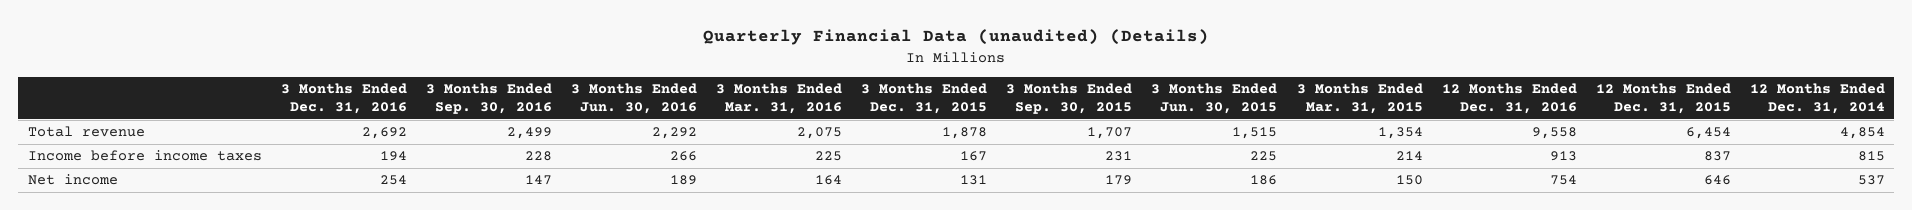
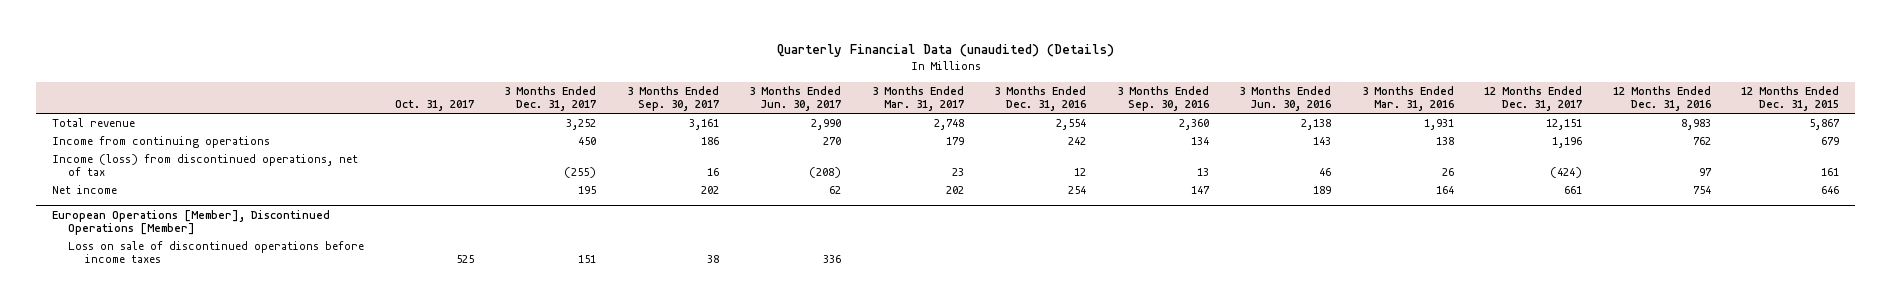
[861,83,988,115] 3 Months Ended Dec. 31, 2015 -> none
[1006,83,1133,115] 3 Months Ended Sep. 30, 2015 -> none
[1151,83,1278,115] 3 Months Ended Jun. 30, 2015 -> none
[1296,83,1423,115] 3 Months Ended Mar. 31, 2015 -> none
[1749,83,1885,115] 12 Months Ended Dec. 31, 2014 -> none
none -> [394,100,474,112] Oct. 31, 2017
none -> [504,85,597,112] 3 Months Ended Dec. 31, 2017
none -> [626,85,719,112] 3 Months Ended Sep. 30, 2017
none -> [749,85,842,112] 3 Months Ended Jun. 30, 2017
none -> [871,85,964,112] 3 Months Ended Mar. 31, 2017
none -> [1484,85,1583,112] 12 Months Ended Dec. 31, 2017
[27,150,262,162] Income before income taxes -> none
[361,127,407,140] 2,692 -> [1056,118,1087,130] 2,554
[506,127,552,140] 2,499 -> [1178,118,1209,130] 2,360
[651,127,697,140] 2,292 -> [1301,118,1332,130] 2,138
[797,127,843,140] 2,075 -> [1423,118,1454,130] 1,931
[1531,127,1577,140] 9,558 -> [1680,118,1711,130] 8,983
[1685,127,1731,140] 6,454 -> [1809,118,1841,130] 5,867
none -> [51,135,270,148] Income from continuing operations
none -> [51,153,358,177] Income (loss) from discontinued operations, net of tax
none -> [51,209,330,236] European Operations [Member], Discontinued Operations [Member]
none -> [68,240,365,264] Loss on sale of discontinued operations before income taxes

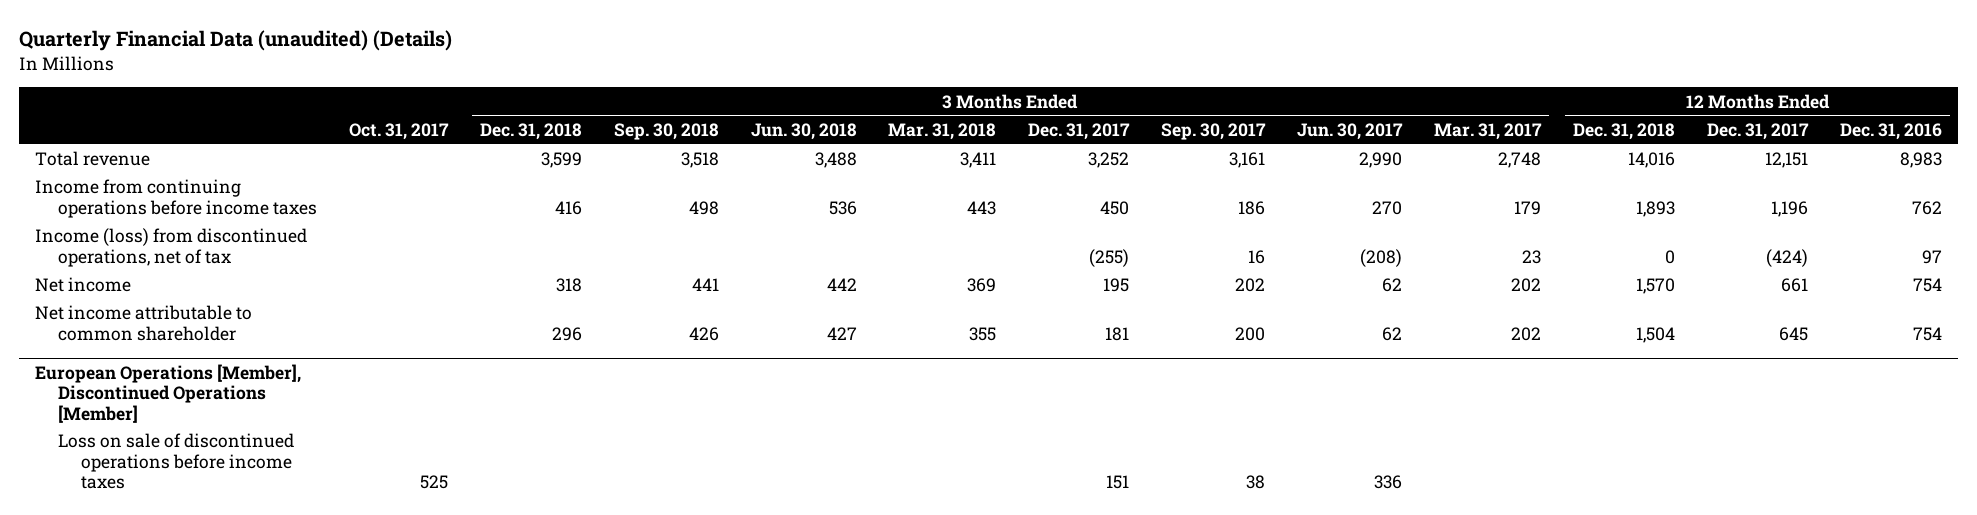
[994,85,1087,112] 3 Months Ended Dec. 31, 2016 -> none
[1116,85,1209,112] 3 Months Ended Sep. 30, 2016 -> none
[1239,85,1332,112] 3 Months Ended Jun. 30, 2016 -> none
[1361,85,1454,112] 3 Months Ended Mar. 31, 2016 -> none
[1741,85,1840,112] 12 Months Ended Dec. 31, 2015 -> none
none -> [479,122,582,140] Dec. 31, 2018
none -> [613,122,719,140] Sep. 30, 2018
none -> [750,122,857,140] Jun. 30, 2018
none -> [888,122,997,140] Mar. 31, 2018
none -> [1573,122,1676,140] Dec. 31, 2018
[51,135,270,148] Income from continuing operations -> [35,179,317,218] Income from continuing operations before income taxes
none -> [35,305,253,341] Net income attributable to common shareholder

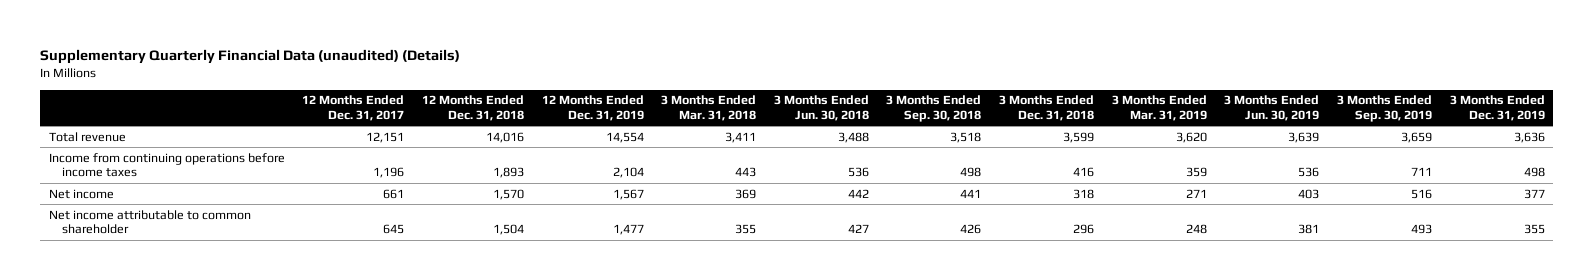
[19,30,453,52] Quarterly Financial Data (unaudited) (Details) -> [39,48,460,64] Supplementary Quarterly Financial Data (unaudited) (Details)
[348,122,449,140] Oct. 31, 2017 -> none
[1028,122,1131,140] Dec. 31, 2017 -> none
[1161,122,1267,140] Sep. 30, 2017 -> none
[1297,122,1404,140] Jun. 30, 2017 -> none
[1434,122,1543,140] Mar. 31, 2017 -> none
[1839,122,1942,140] Dec. 31, 2016 -> none
none -> [541,95,644,122] 12 Months Ended Dec. 31, 2019
none -> [1111,95,1207,122] 3 Months Ended Mar. 31, 2019
none -> [1224,95,1320,122] 3 Months Ended Jun. 30, 2019
none -> [1336,95,1432,123] 3 Months Ended Sep. 30, 2019
none -> [1449,95,1545,122] 3 Months Ended Dec. 31, 2019
[35,228,308,267] Income (loss) from discontinued operations, net of tax -> none
[35,363,302,423] European Operations [Member], Discontinued Operations [Member] -> none
[57,433,294,490] Loss on sale of discontinued operations before income taxes -> none

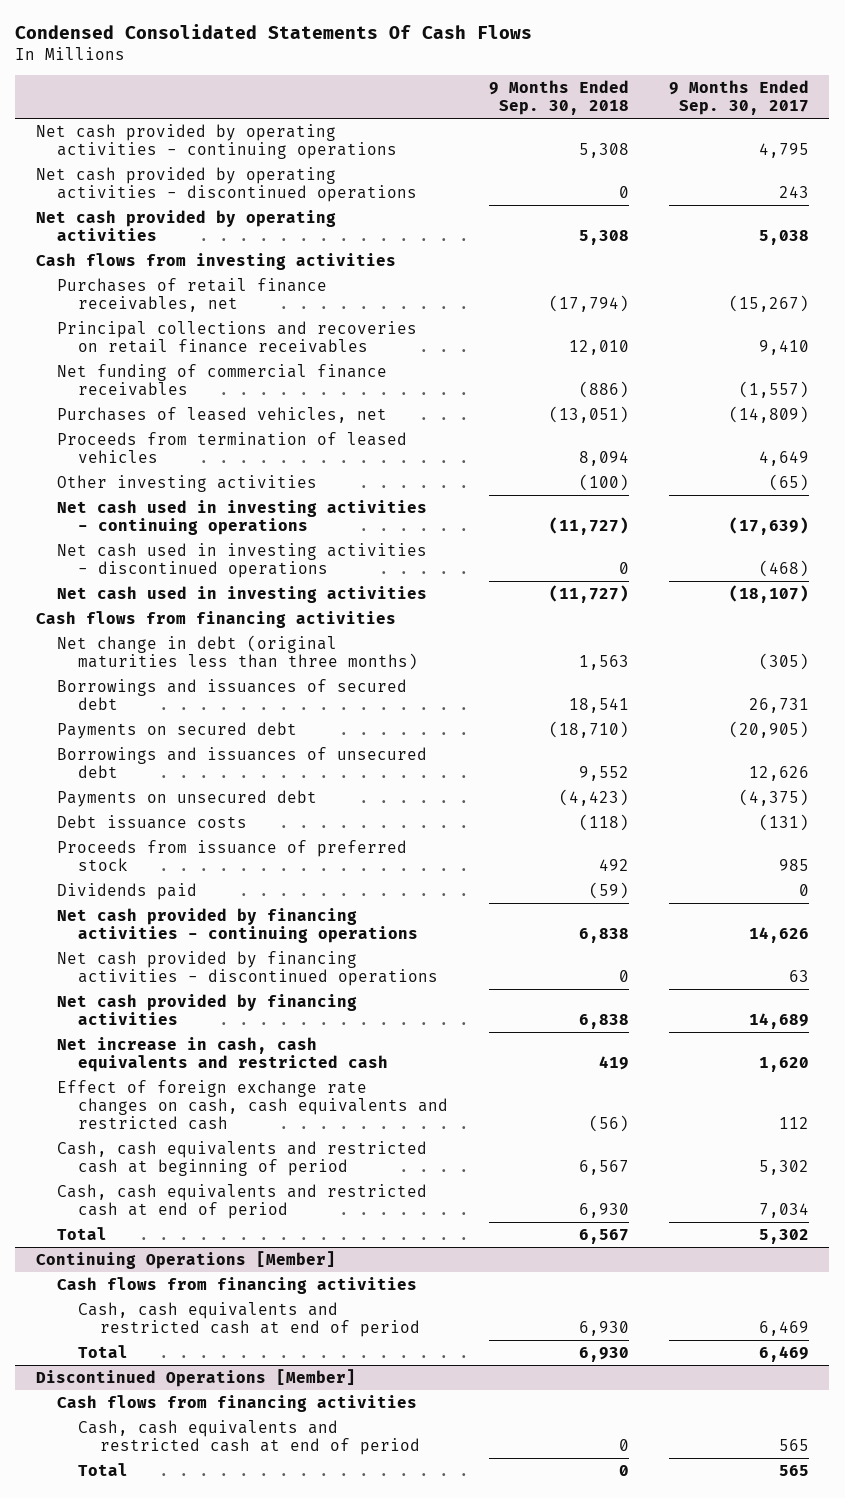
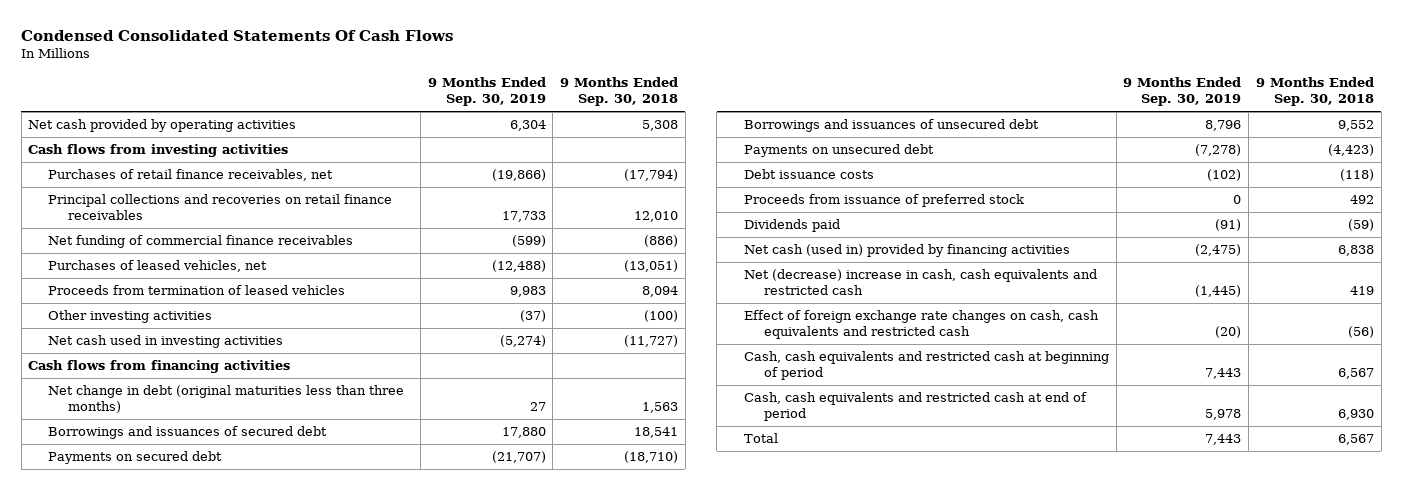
[669,79,810,116] 9 Months Ended Sep. 30, 2017 -> none
none -> [427,77,546,107] 9 Months Ended Sep. 30, 2019
[35,123,398,159] Net cash provided by operating activities - continuing operations -> none
[35,166,418,202] Net cash provided by operating activities - discontinued operations -> none
[57,499,428,535] Net cash used in investing activities - continuing operations -> none
[57,542,428,578] Net cash used in investing activities - discontinued operations -> none
[57,907,419,943] Net cash provided by financing activities - continuing operations -> none
[57,950,439,986] Net cash provided by financing activities - discontinued operations -> none
[57,993,358,1025] Net cash provided by financing activities -> [743,244,1070,258] Net cash (used in) provided by financing activities
[57,1036,389,1072] Net increase in cash, cash equivalents and restricted cash -> [743,269,1097,296] Net (decrease) increase in cash, cash equivalents and restricted cash
[35,1250,336,1269] Continuing Operations [Member] -> none
[57,1276,418,1294] Cash flows from financing activities -> none
[78,1301,420,1337] Cash, cash equivalents and restricted cash at end of period -> none
[78,1344,129,1358] Total -> none
[35,1368,356,1387] Discontinued Operations [Member] -> none
[57,1394,418,1412] Cash flows from financing activities -> none
[78,1419,420,1455] Cash, cash equivalents and restricted cash at end of period -> none
[78,1462,129,1476] Total -> none

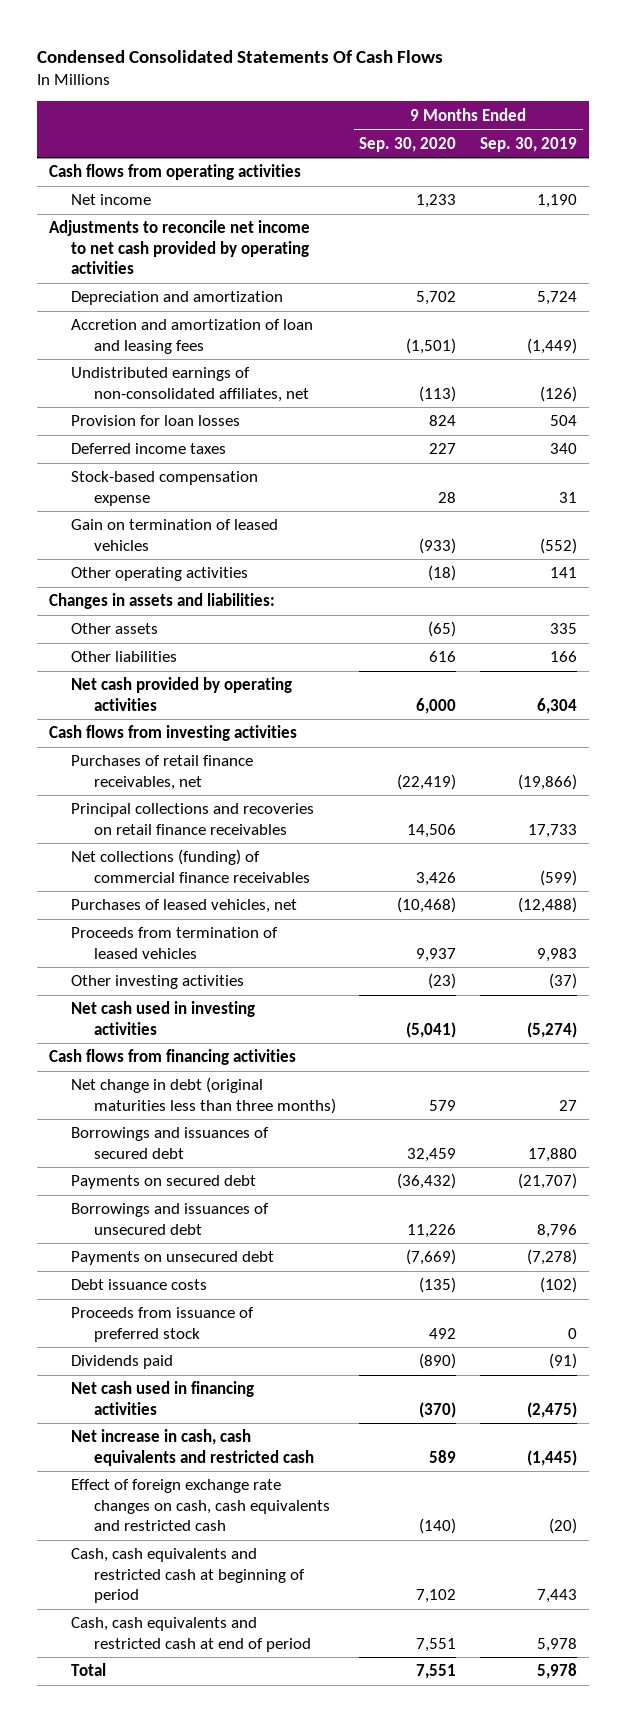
[560,77,679,107] 9 Months Ended Sep. 30, 2018 -> none
none -> [359,136,457,152] Sep. 30, 2020
none -> [48,164,301,181] Cash flows from operating activities
none -> [71,194,152,206] Net income
none -> [48,220,310,274] Adjustments to reconcile net income to net cash provided by operating activities
none -> [71,291,284,306] Depreciation and amortization
none -> [71,319,314,354] Accretion and amortization of loan and leasing fees
none -> [71,367,309,402] Undistributed earnings of non-consolidated affiliates, net
none -> [71,415,241,427] Provision for loan losses
none -> [71,443,227,455] Deferred income taxes
none -> [71,471,259,506] Stock-based compensation expense
none -> [71,519,279,551] Gain on termination of leased vehicles
none -> [71,567,249,582] Other operating activities
none -> [48,593,275,610] Changes in assets and liabilities:
none -> [71,623,159,635] Other assets
none -> [71,651,178,663] Other liabilities
[48,235,354,249] Net funding of commercial finance receivables -> [71,849,310,883] Net collections (funding) of commercial finance receivables
[743,244,1070,258] Net cash (used in) provided by financing activities -> [71,1381,255,1415] Net cash used in financing activities
[743,269,1097,296] Net (decrease) increase in cash, cash equivalents and restricted cash -> [71,1429,314,1466] Net increase in cash, cash equivalents and restricted cash
[1205,434,1242,446] 7,443 -> [537,1663,578,1680] 5,978

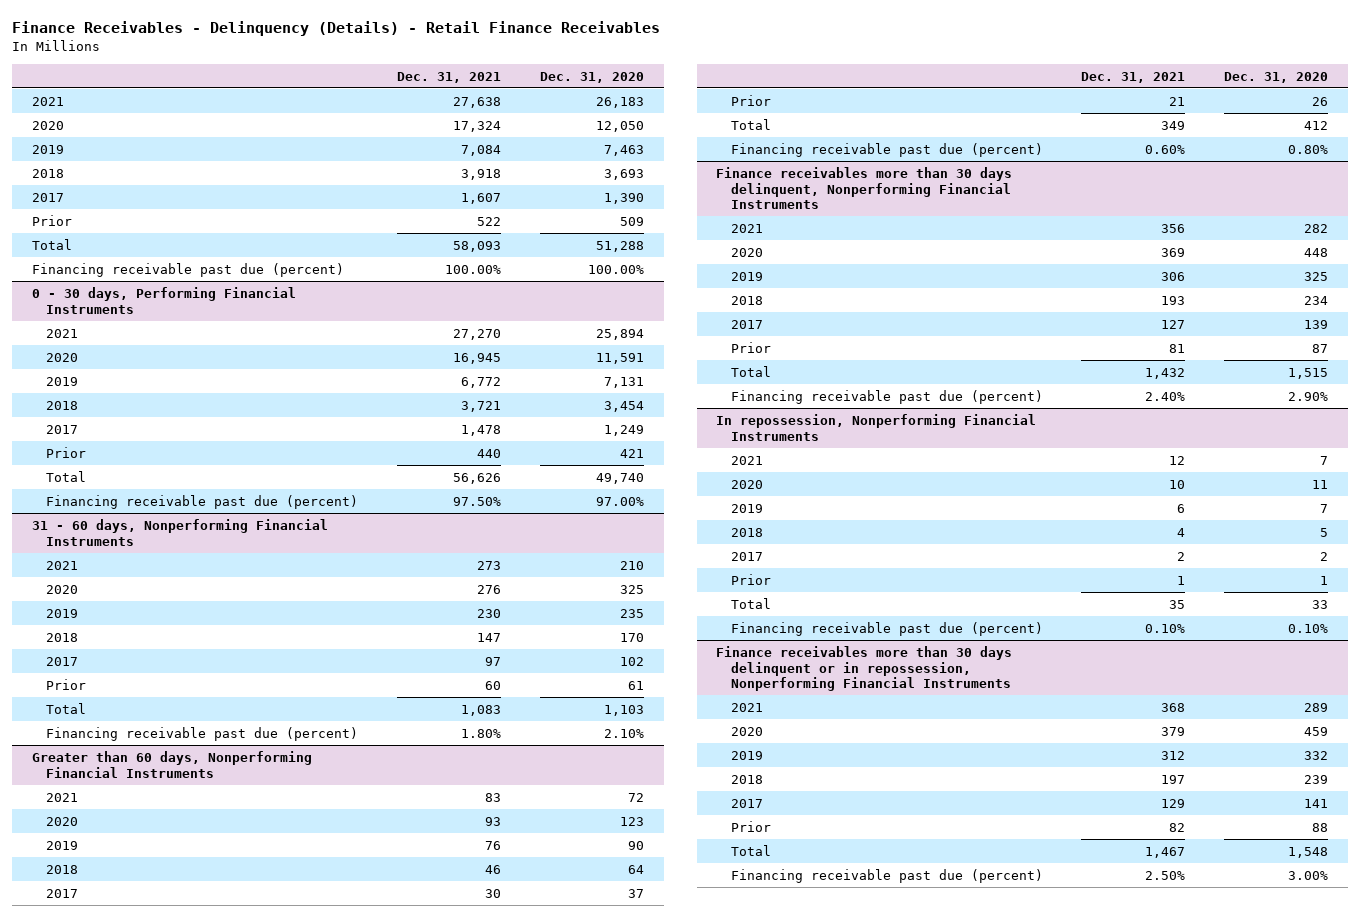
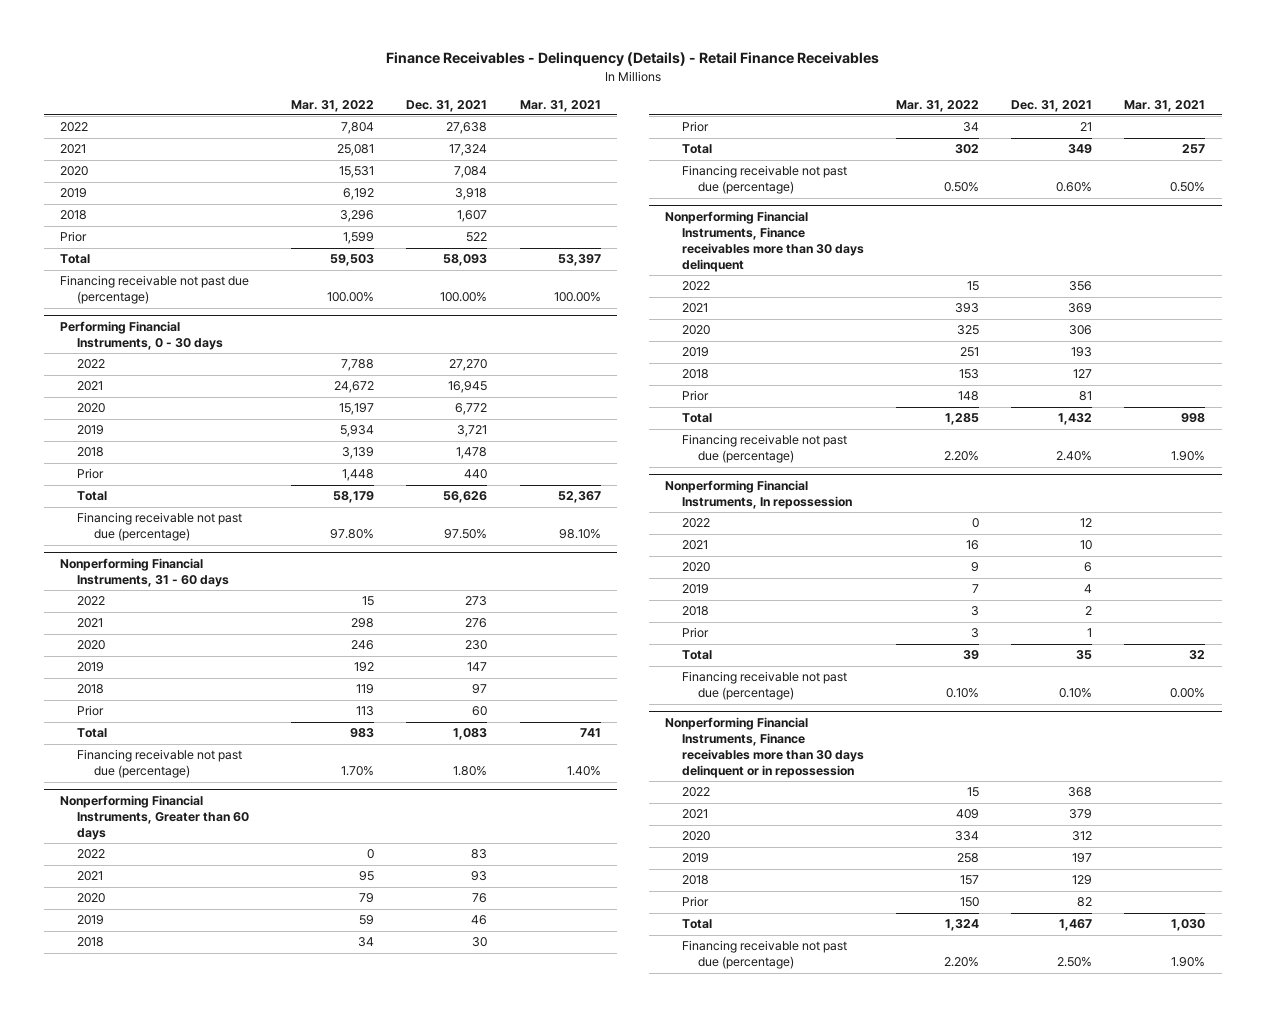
[540,71,645,83] Dec. 31, 2020 -> none
none -> [291,99,375,112] Mar. 31, 2022
none -> [519,99,601,112] Mar. 31, 2021
[31,192,64,202] 2017 -> none
none -> [59,122,88,133] 2022
[453,96,502,108] 27,638 -> [449,144,488,157] 17,324
[453,120,502,132] 17,324 -> [454,166,488,179] 7,084
[461,144,502,156] 7,084 -> [455,188,488,201] 3,918
[461,168,502,180] 3,918 -> [457,210,488,223] 1,607
[46,424,79,434] 2017 -> none
[31,262,344,277] Financing receivable past due (percent) -> [59,275,249,305] Financing receivable not past due (percentage)
[31,286,296,314] 0 - 30 days, Performing Financial Instruments -> [59,321,223,351] Performing Financial Instruments, 0 - 30 days
none -> [76,359,105,370] 2022
[453,328,502,340] 27,270 -> [448,381,488,394] 16,945
[453,352,502,364] 16,945 -> [455,403,488,416] 6,772
[461,376,502,388] 6,772 -> [457,425,488,438] 3,721
[461,400,502,412] 3,721 -> [456,447,488,460] 1,478
[46,656,79,666] 2017 -> none
[46,494,359,509] Financing receivable past due (percent) -> [76,512,242,542] Financing receivable not past due (percentage)
[31,518,328,546] 31 - 60 days, Nonperforming Financial Instruments -> [59,558,229,588] Nonperforming Financial Instruments, 31 - 60 days
none -> [76,596,105,607] 2022
[477,560,502,570] 273 -> [465,618,488,629] 276
[477,584,502,594] 276 -> [465,640,488,651] 230
[477,608,502,618] 230 -> [467,662,488,672] 147
[477,632,502,642] 147 -> [472,684,488,695] 97
[46,888,79,898] 2017 -> none
[46,726,359,741] Financing receivable past due (percent) -> [76,749,242,779] Financing receivable not past due (percentage)
[31,750,312,778] Greater than 60 days, Nonperforming Financial Instruments -> [59,795,249,840] Nonperforming Financial Instruments, Greater than 60 days
none -> [76,849,105,860] 2022
[485,792,502,802] 83 -> [471,871,488,882] 93
[485,816,502,826] 93 -> [472,893,488,904] 76
[485,840,502,850] 76 -> [471,915,488,926] 46
[485,864,502,874] 46 -> [472,937,488,948] 30
[730,319,763,329] 2017 -> none
[730,142,1043,157] Financing receivable past due (percent) -> [681,165,847,195] Financing receivable not past due (percentage)
[716,166,1013,210] Finance receivables more than 30 days delinquent, Nonperforming Financial Instruments -> [664,211,864,272] Nonperforming Financial Instruments, Finance receivables more than 30 days delinquent
none -> [681,281,710,292] 2022
[1161,223,1186,233] 356 -> [1068,303,1093,314] 369
[1161,247,1186,257] 369 -> [1069,325,1093,336] 306
[1161,271,1186,281] 306 -> [1071,347,1093,358] 193
[1161,295,1186,305] 193 -> [1073,369,1093,379] 127
[730,551,763,561] 2017 -> none
[730,389,1043,404] Financing receivable past due (percent) -> [681,434,847,464] Financing receivable not past due (percentage)
[716,413,1037,441] In repossession, Nonperforming Financial Instruments -> [664,480,852,510] Nonperforming Financial Instruments, In repossession
none -> [681,518,710,529] 2022
[1169,455,1186,465] 12 -> [1080,540,1093,551] 10
[1169,479,1186,489] 10 -> [1084,562,1093,573] 6
[1177,503,1186,513] 6 -> [1084,584,1093,594] 4
[1177,527,1186,537] 4 -> [1085,606,1093,616] 2
[730,798,763,808] 2017 -> none
[730,621,1043,636] Financing receivable past due (percent) -> [681,671,847,701] Financing receivable not past due (percentage)
[716,645,1013,692] Finance receivables more than 30 days delinquent or in repossession, Nonperforming Financial Instruments -> [664,717,864,778] Nonperforming Financial Instruments, Finance receivables more than 30 days delinquent or in repossession
none -> [681,787,710,798] 2022
[1161,702,1186,712] 368 -> [1069,809,1093,820] 379
[1161,726,1186,736] 379 -> [1072,831,1093,842] 312
[1161,750,1186,760] 312 -> [1072,853,1093,864] 197
[1161,774,1186,784] 197 -> [1072,875,1093,886] 129
[730,868,1043,883] Financing receivable past due (percent) -> [681,940,847,970] Financing receivable not past due (percentage)

